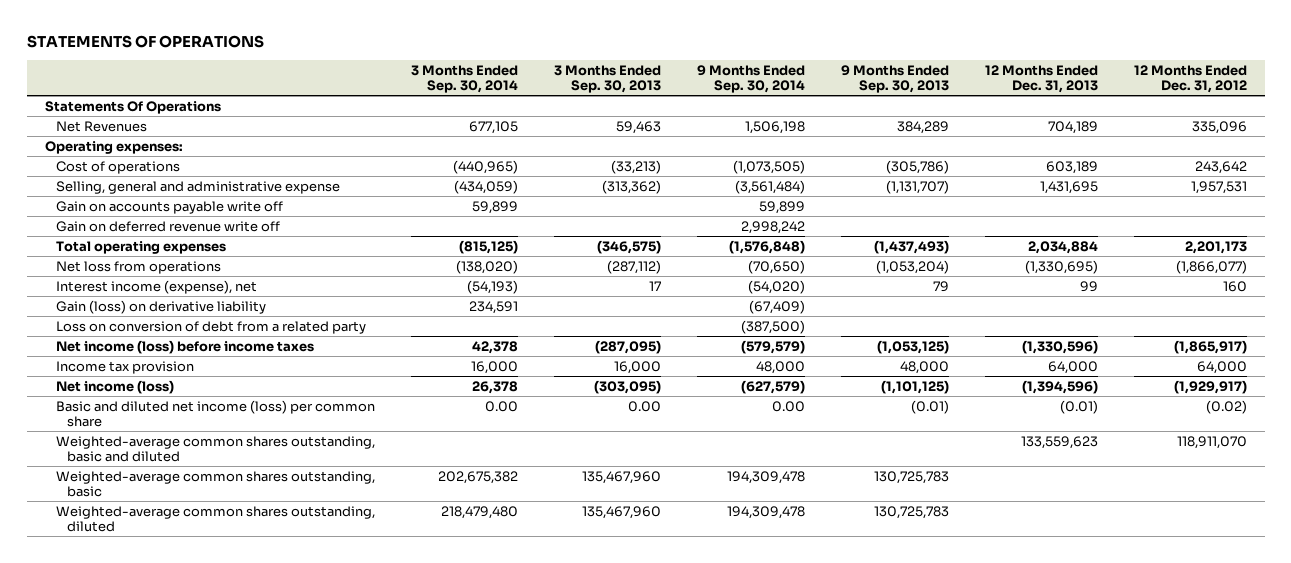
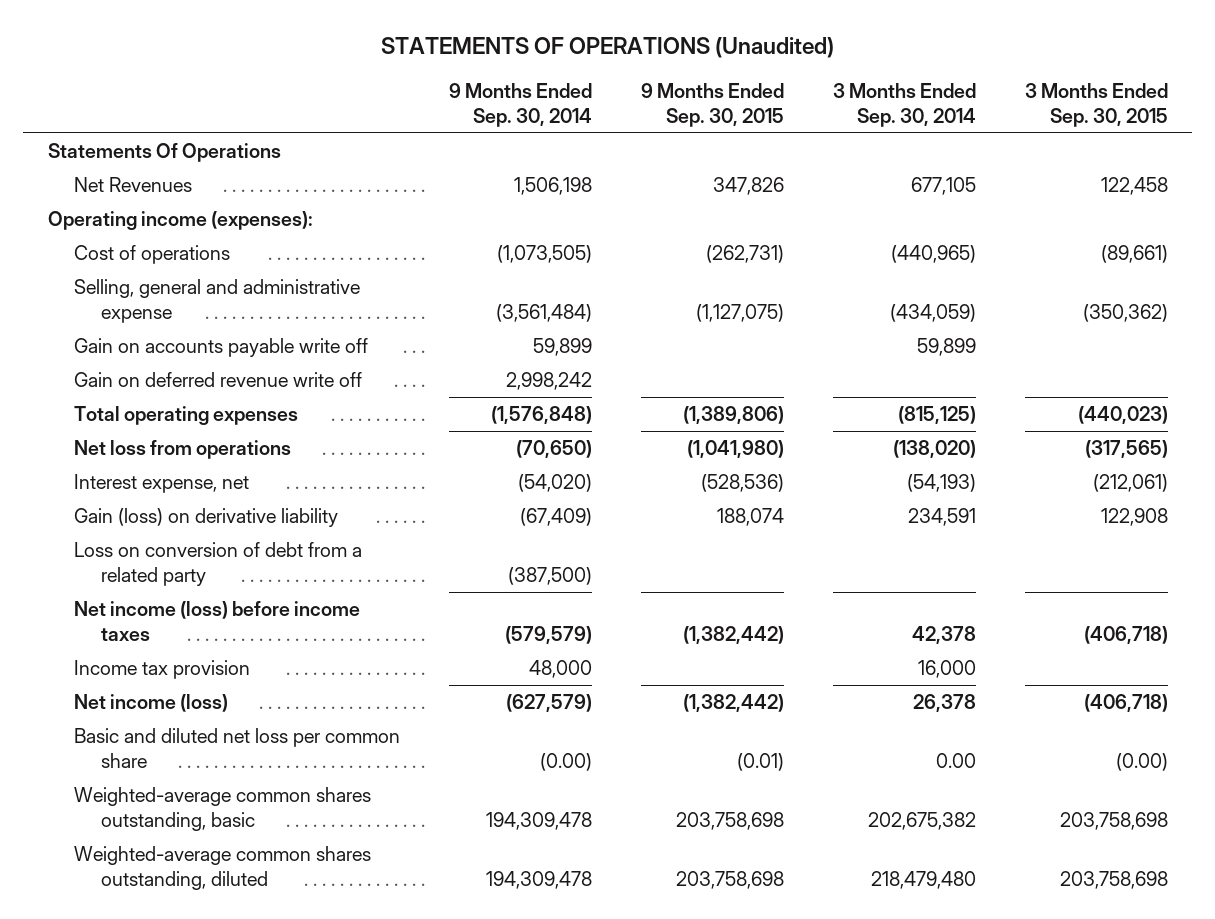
[26,34,264,48] STATEMENTS OF OPERATIONS -> [380,36,834,58] STATEMENTS OF OPERATIONS (Unaudited)
[553,64,661,93] 3 Months Ended Sep. 30, 2013 -> none
[840,64,949,93] 9 Months Ended Sep. 30, 2013 -> none
[984,64,1098,93] 12 Months Ended Dec. 31, 2013 -> none
[1133,64,1247,93] 12 Months Ended Dec. 31, 2012 -> none
none -> [640,82,784,127] 9 Months Ended Sep. 30, 2015
none -> [1024,82,1168,127] 3 Months Ended Sep. 30, 2015
[44,140,183,154] Operating expenses: -> [47,211,313,231] Operating income (expenses):
[55,279,257,294] Interest income (expense), net -> [74,474,250,494] Interest expense, net
[55,435,375,462] Weighted-average common shares outstanding, basic and diluted -> none
[55,399,375,427] Basic and diluted net income (loss) per common share -> [74,728,401,769] Basic and diluted net loss per common share
[771,400,805,412] 0.00 -> [540,753,593,772] (0.00)

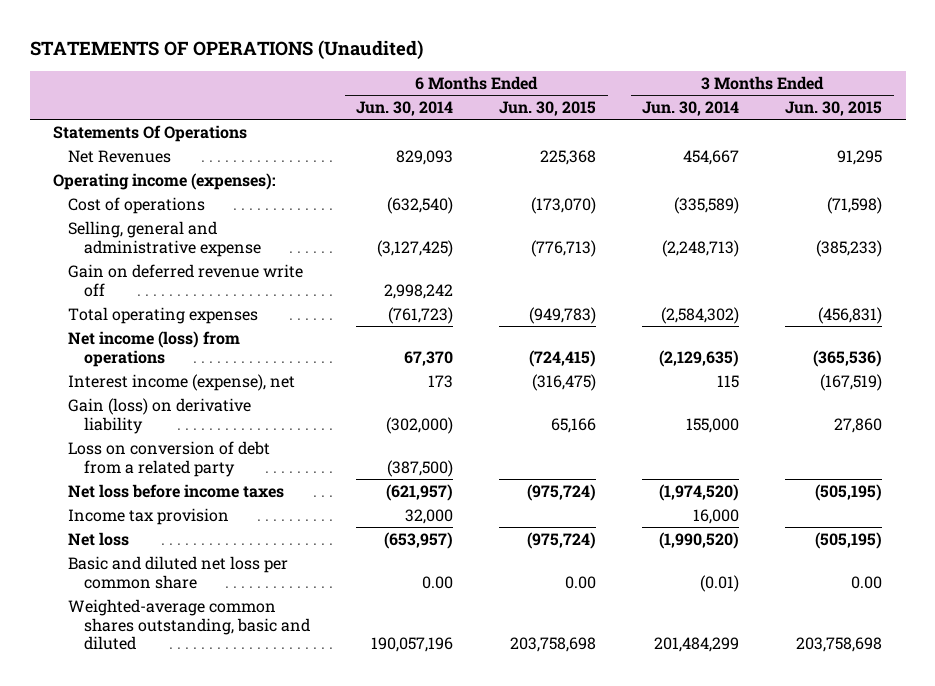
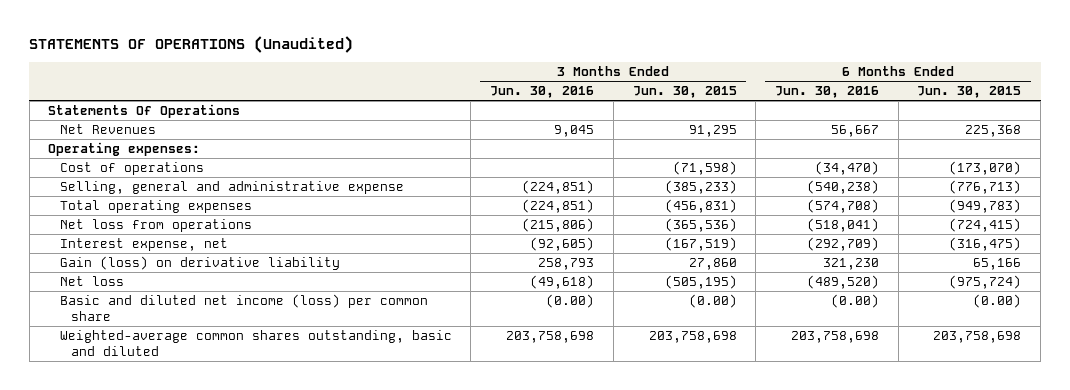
[356,100,454,116] Jun. 30, 2014 -> none
[642,100,740,116] Jun. 30, 2014 -> none
none -> [490,86,595,99] Jun. 30, 2016
none -> [775,86,880,99] Jun. 30, 2016
[52,172,276,190] Operating income (expenses): -> [48,142,201,157] Operating expenses:
[68,263,304,297] Gain on deferred revenue write off -> none
[68,330,241,367] Net income (loss) from operations -> [59,219,252,233] Net loss from operations
[68,373,296,391] Interest income (expense), net -> [59,238,228,252] Interest expense, net
[68,440,271,477] Loss on conversion of debt from a related party -> none
[68,483,285,498] Net loss before income taxes -> none
[68,507,230,525] Income tax provision -> none
[68,555,289,589] Basic and diluted net loss per common share -> [59,294,428,321] Basic and diluted net income (loss) per common share
[565,575,597,589] 0.00 -> [973,294,1022,309] (0.00)
[851,575,883,589] 0.00 -> [688,294,737,309] (0.00)

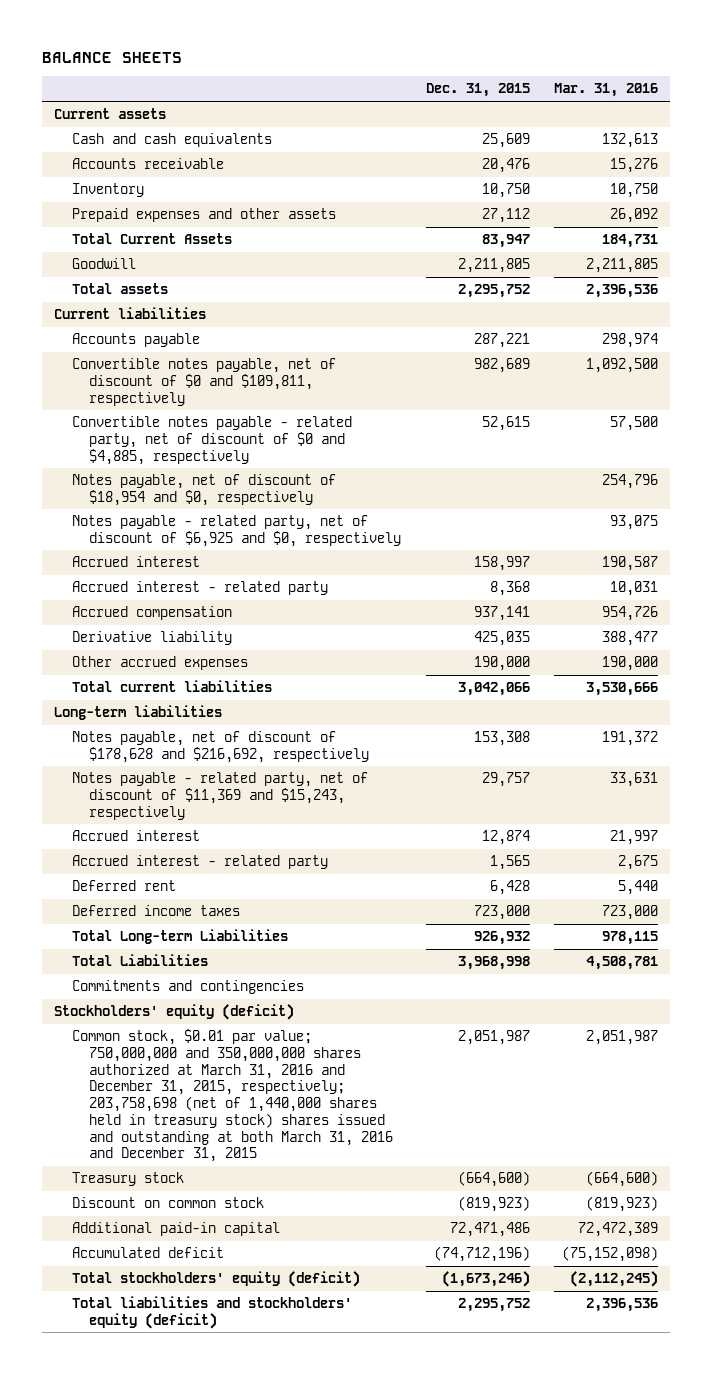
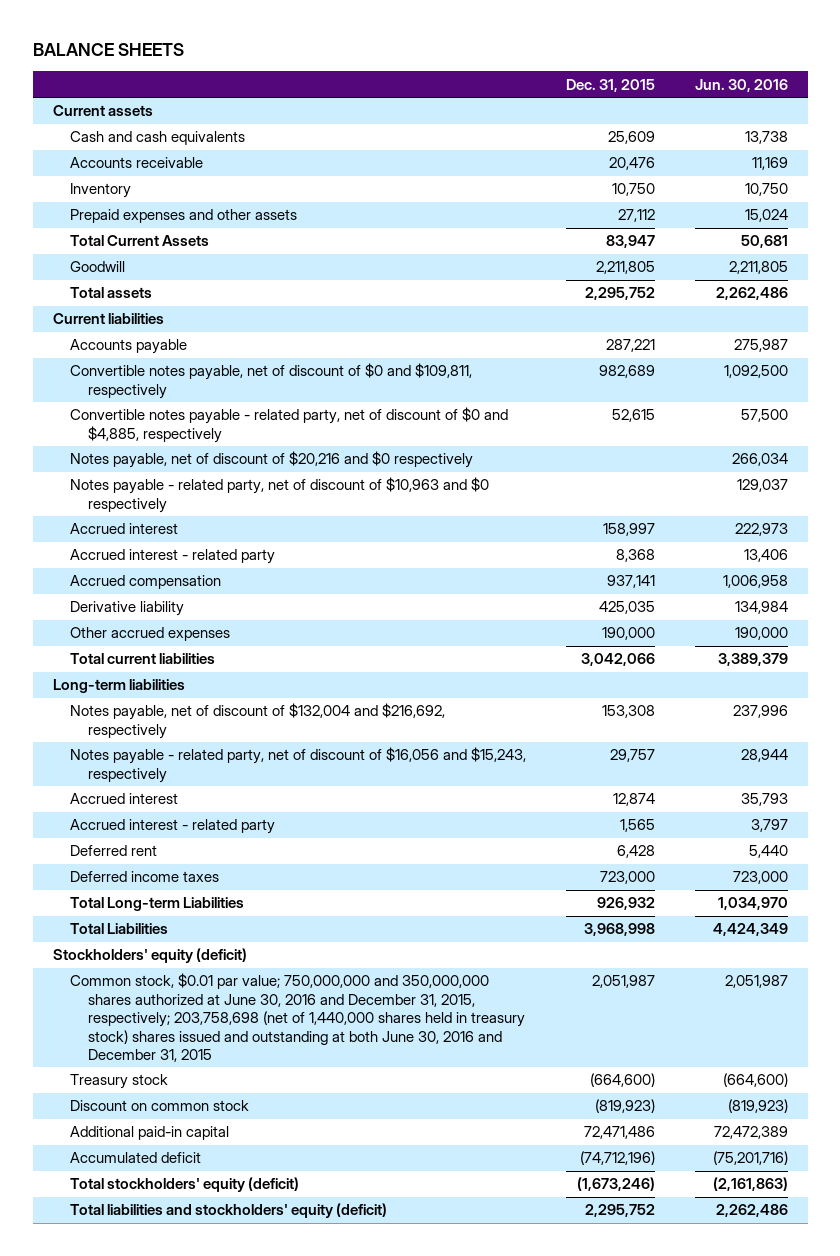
[554,83,659,98] Mar. 31, 2016 -> none
none -> [694,78,788,92] Jun. 30, 2016
[71,473,336,506] Notes payable, net of discount of $18,954 and $0, respectively -> [70,451,474,469] Notes payable, net of discount of $20,216 and $0 respectively
[71,514,402,547] Notes payable - related party, net of discount of $6,925 and $0, respectively -> [70,477,490,513] Notes payable - related party, net of discount of $10,963 and $0 respectively
[71,730,370,763] Notes payable, net of discount of $178,628 and $216,692, respectively -> [70,703,446,739] Notes payable, net of discount of $132,004 and $216,692, respectively
[71,771,368,820] Notes payable - related party, net of discount of $11,369 and $15,243, respectively -> [70,747,527,783] Notes payable - related party, net of discount of $16,056 and $15,243, respectively
[71,979,304,994] Commitments and contingencies -> none
[71,1028,394,1163] Common stock, $0.01 par value; 750,000,000 and 350,000,000 shares authorized at March 31, 2016 and December 31, 2015, respectively; 203,758,698 (net of 1,440,000 shares held in treasury stock) shares issued and outstanding at both March 31, 2016 and December 31, 2015 -> [70,973,525,1062] Common stock, $0.01 par value; 750,000,000 and 350,000,000 shares authorized at June 30, 2016 and December 31, 2015, respectively; 203,758,698 (net of 1,440,000 shares held in treasury stock) shares issued and outstanding at both June 30, 2016 and December 31, 2015

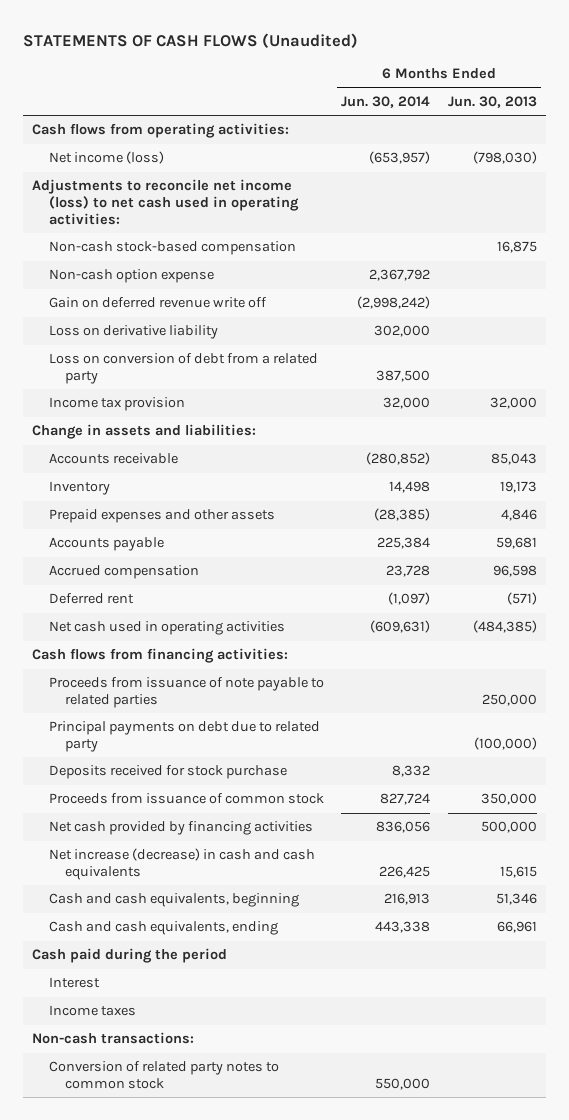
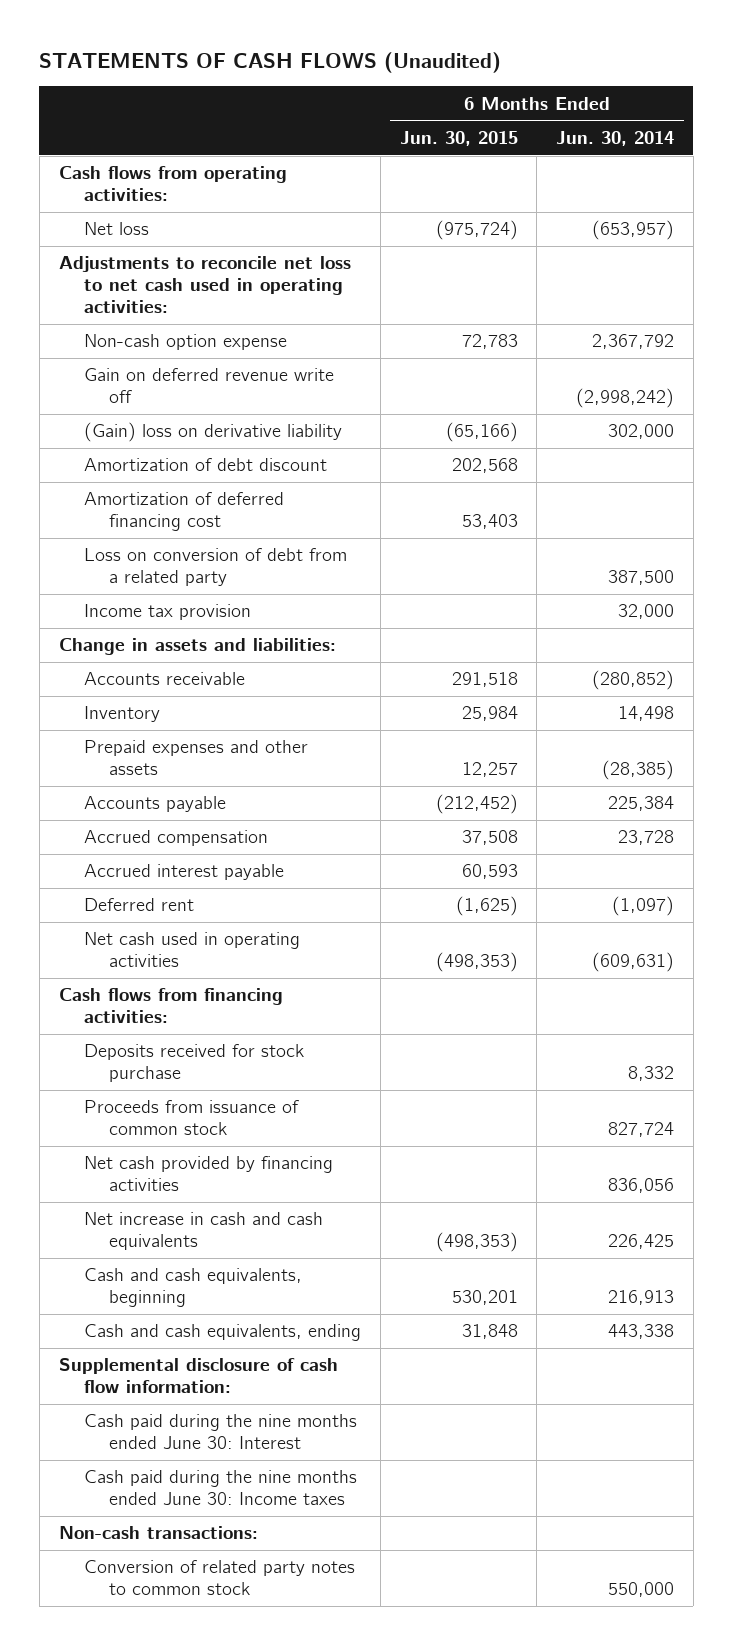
[448,96,538,109] Jun. 30, 2013 -> none
none -> [399,130,518,146] Jun. 30, 2015
[48,241,296,256] Non-cash stock-based compensation -> none
[48,151,164,165] Net income (loss) -> [83,222,149,236] Net loss
[31,179,299,225] Adjustments to reconcile net income (loss) to net cash used in operating activities: -> [58,256,351,314] Adjustments to reconcile net loss to net cash used in operating activities:
[48,325,218,340] Loss on derivative liability -> [83,422,342,443] (Gain) loss on derivative liability
none -> [83,458,327,472] Amortization of debt discount
none -> [83,492,284,532] Amortization of deferred financing cost
none -> [83,864,284,881] Accrued interest payable
[48,677,324,709] Proceeds from issuance of note payable to related parties -> none
[48,721,320,753] Principal payments on debt due to related party -> none
[48,848,315,881] Net increase (decrease) in cash and cash equivalents -> [83,1212,323,1251] Net increase in cash and cash equivalents
[48,1005,136,1017] Income taxes -> none
[31,948,227,964] Cash paid during the period -> [58,1358,338,1394] Supplemental disclosure of cash flow information:
[48,977,100,989] Interest -> [83,1414,357,1450] Cash paid during the nine months ended June 30: Interest
none -> [83,1470,357,1506] Cash paid during the nine months ended June 30: Income taxes

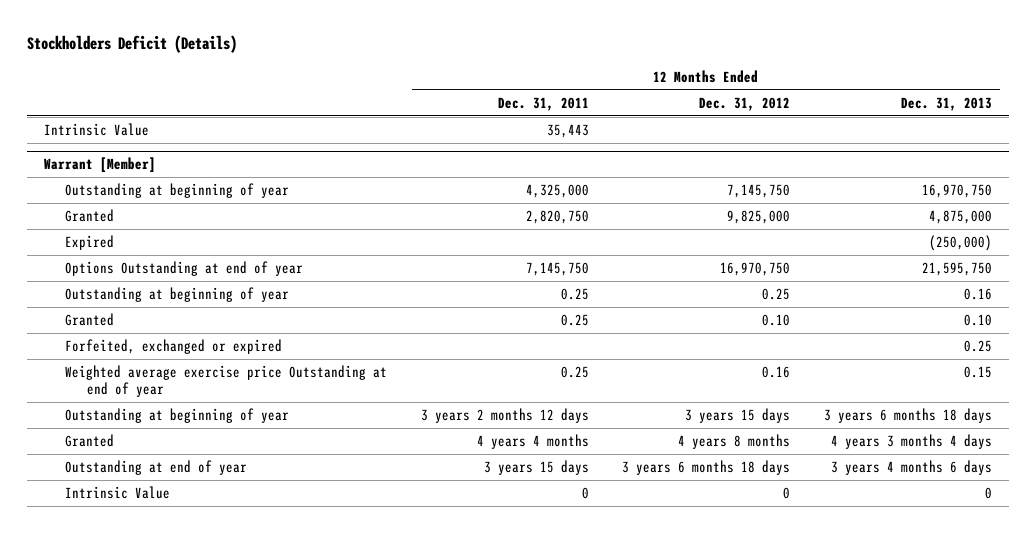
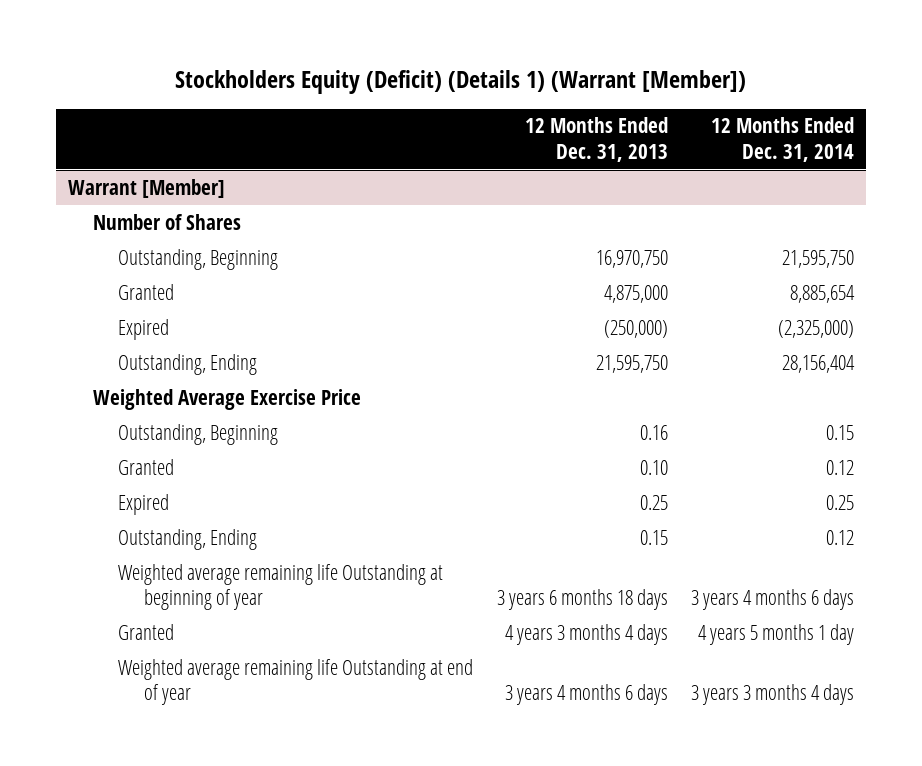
[27,35,238,54] Stockholders Deficit (Details) -> [174,70,746,95] Stockholders Equity (Deficit) (Details 1) (Warrant [Member])
[497,96,589,111] Dec. 31, 2011 -> none
[699,96,791,111] Dec. 31, 2012 -> none
none -> [710,117,854,162] 12 Months Ended Dec. 31, 2014
[43,123,149,137] Intrinsic Value -> none
none -> [93,213,242,230] Number of Shares
[65,183,290,199] Outstanding at beginning of year -> [118,248,279,270] Outstanding, Beginning
[65,261,304,277] Options Outstanding at end of year -> [118,353,258,375] Outstanding, Ending
none -> [93,388,362,410] Weighted Average Exercise Price
[65,287,290,303] Outstanding at beginning of year -> [118,423,279,445] Outstanding, Beginning
[65,339,283,355] Forfeited, exchanged or expired -> [118,493,170,515] Expired
[65,365,388,397] Weighted average exercise price Outstanding at end of year -> [118,528,258,550] Outstanding, Ending
[65,408,290,424] Outstanding at beginning of year -> [118,563,444,610] Weighted average remaining life Outstanding at beginning of year
[65,486,171,500] Intrinsic Value -> none
[65,460,248,476] Outstanding at end of year -> [118,658,474,705] Weighted average remaining life Outstanding at end of year

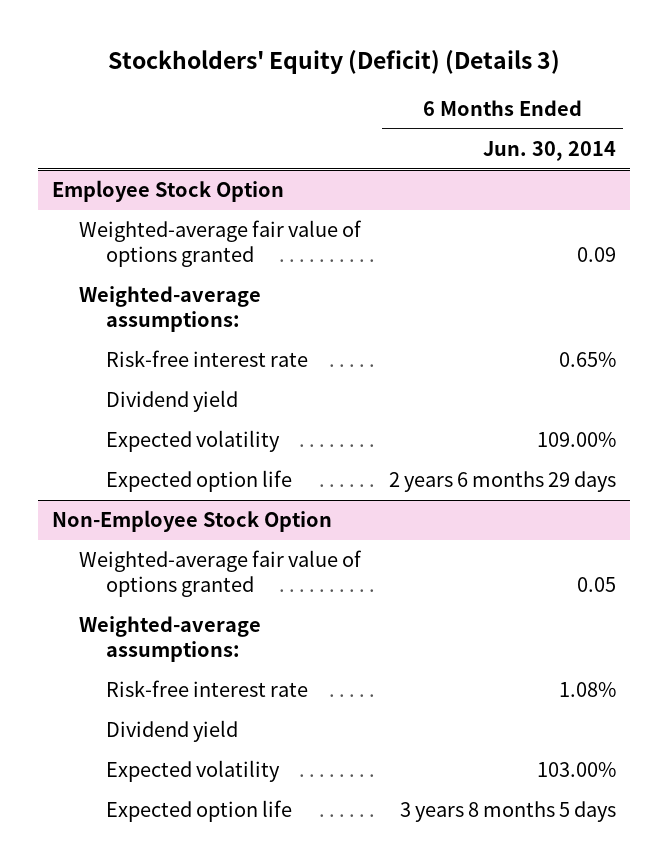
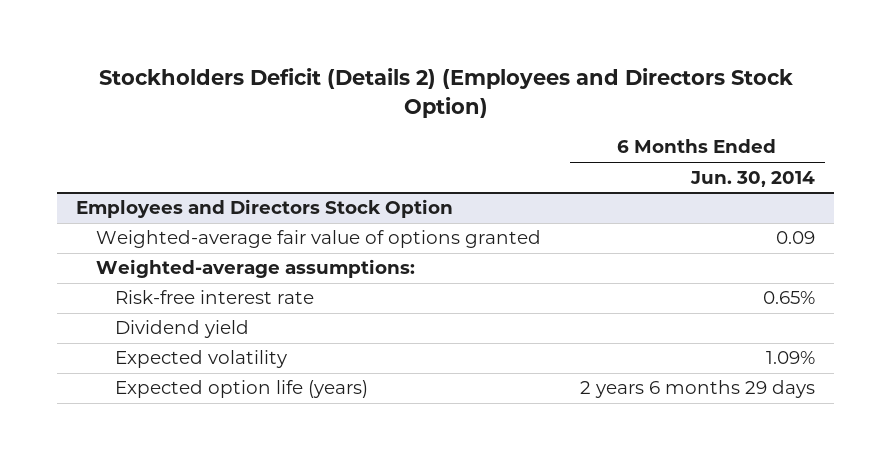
[108,50,561,75] Stockholders' Equity (Deficit) (Details 3) -> [98,68,793,118] Stockholders Deficit (Details 2) (Employees and Directors Stock Option)
[52,180,285,203] Employee Stock Option -> none
none -> [76,199,454,219] Employees and Directors Stock Option
[52,510,333,533] Non-Employee Stock Option -> none
[79,550,363,598] Weighted-average fair value of options granted -> none
[79,616,262,663] Weighted-average assumptions: -> none
[105,680,308,698] Risk-free interest rate -> none
[105,720,238,743] Dividend yield -> none
[105,760,280,783] Expected volatility -> none
[105,800,292,823] Expected option life -> none
[537,432,617,448] 109.00% -> [765,351,815,365] 1.09%
[105,470,292,493] Expected option life -> [115,380,369,399] Expected option life (years)

